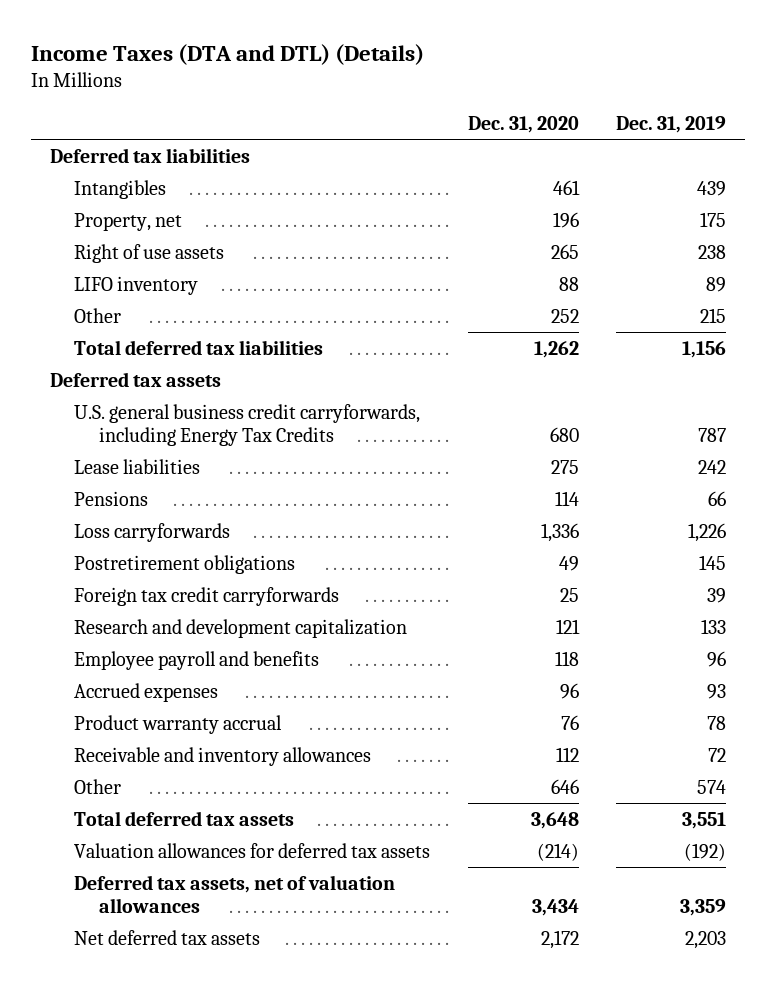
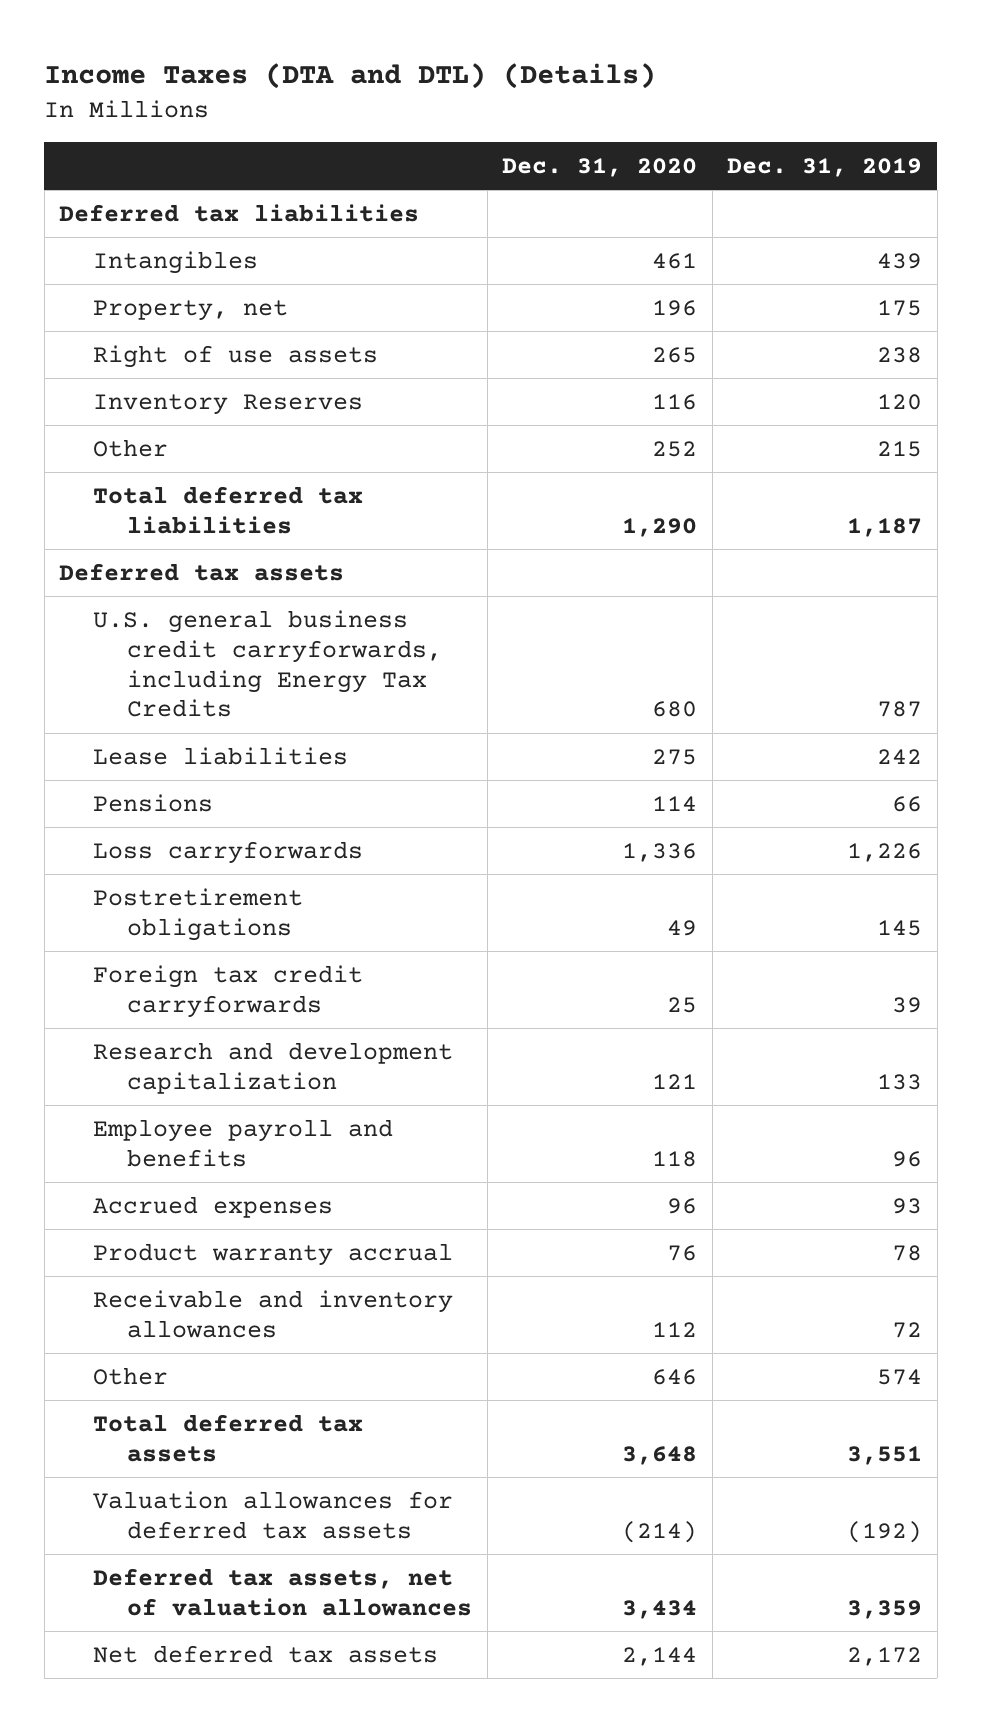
[74,275,199,295] LIFO inventory -> [93,393,364,415] Inventory Reserves
[558,276,579,291] 88 -> [652,393,698,410] 116
[706,276,727,292] 89 -> [877,393,923,410] 120
[533,340,579,358] 1,262 -> [622,517,698,537] 1,290
[682,340,727,358] 1,156 -> [847,517,923,537] 1,187
[540,929,579,949] 2,172 -> [622,1646,698,1666] 2,144
[685,930,727,949] 2,203 -> [847,1646,923,1666] 2,172

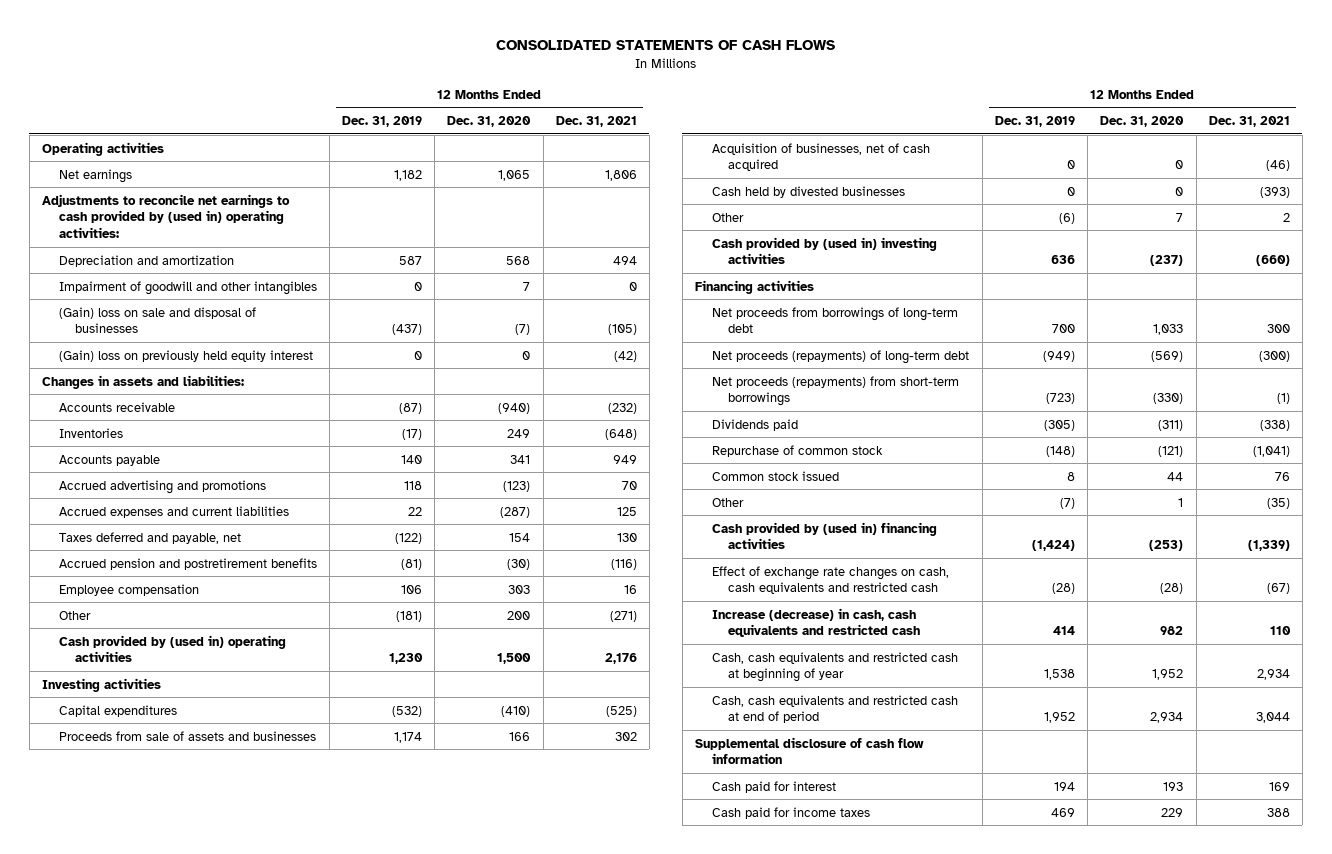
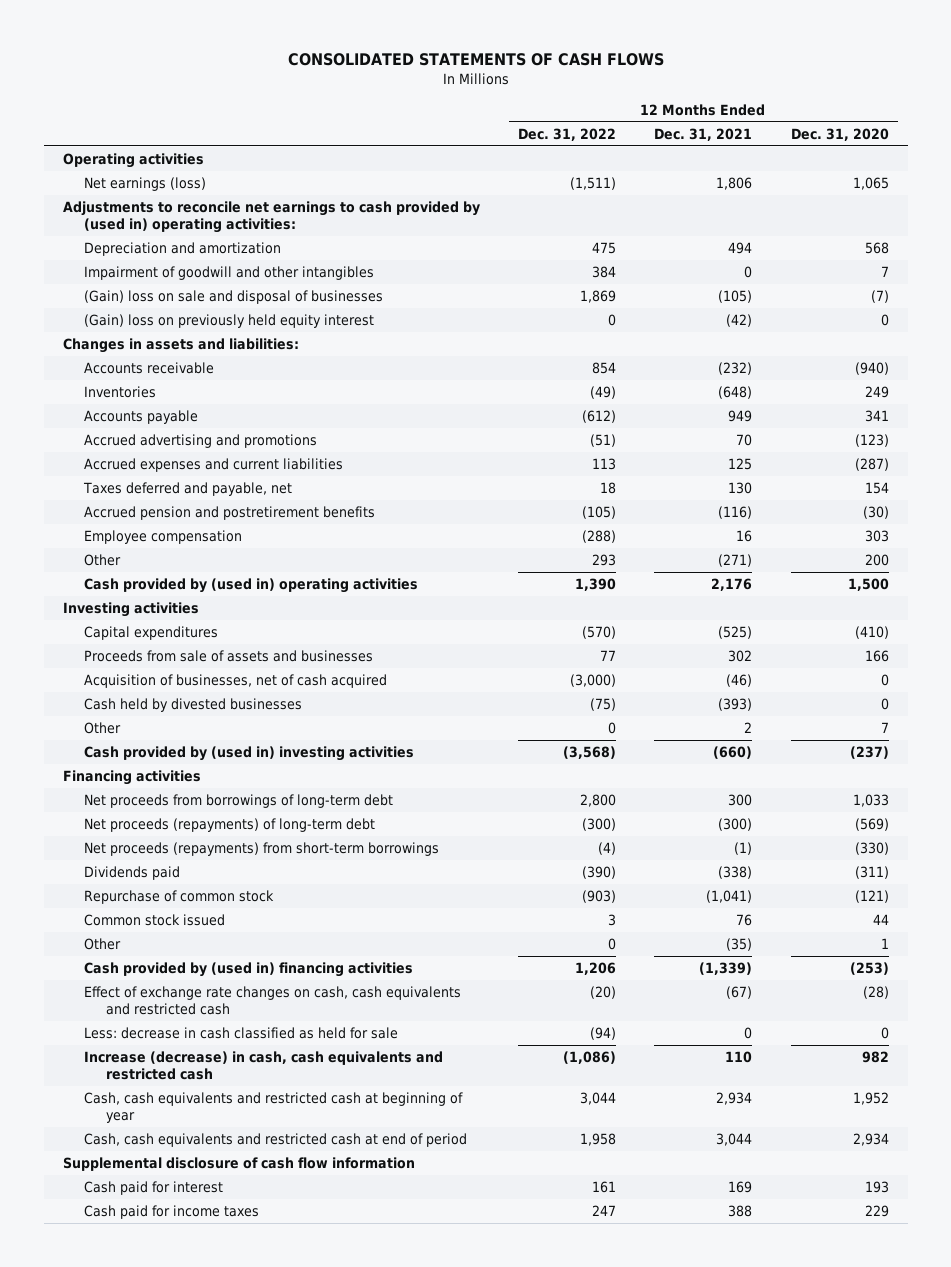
[341,115,422,127] Dec. 31, 2019 -> none
none -> [518,127,617,141] Dec. 31, 2022
[58,168,132,183] Net earnings -> [84,177,207,192] Net earnings (loss)
none -> [84,1027,399,1040] Less: decrease in cash classified as held for sale

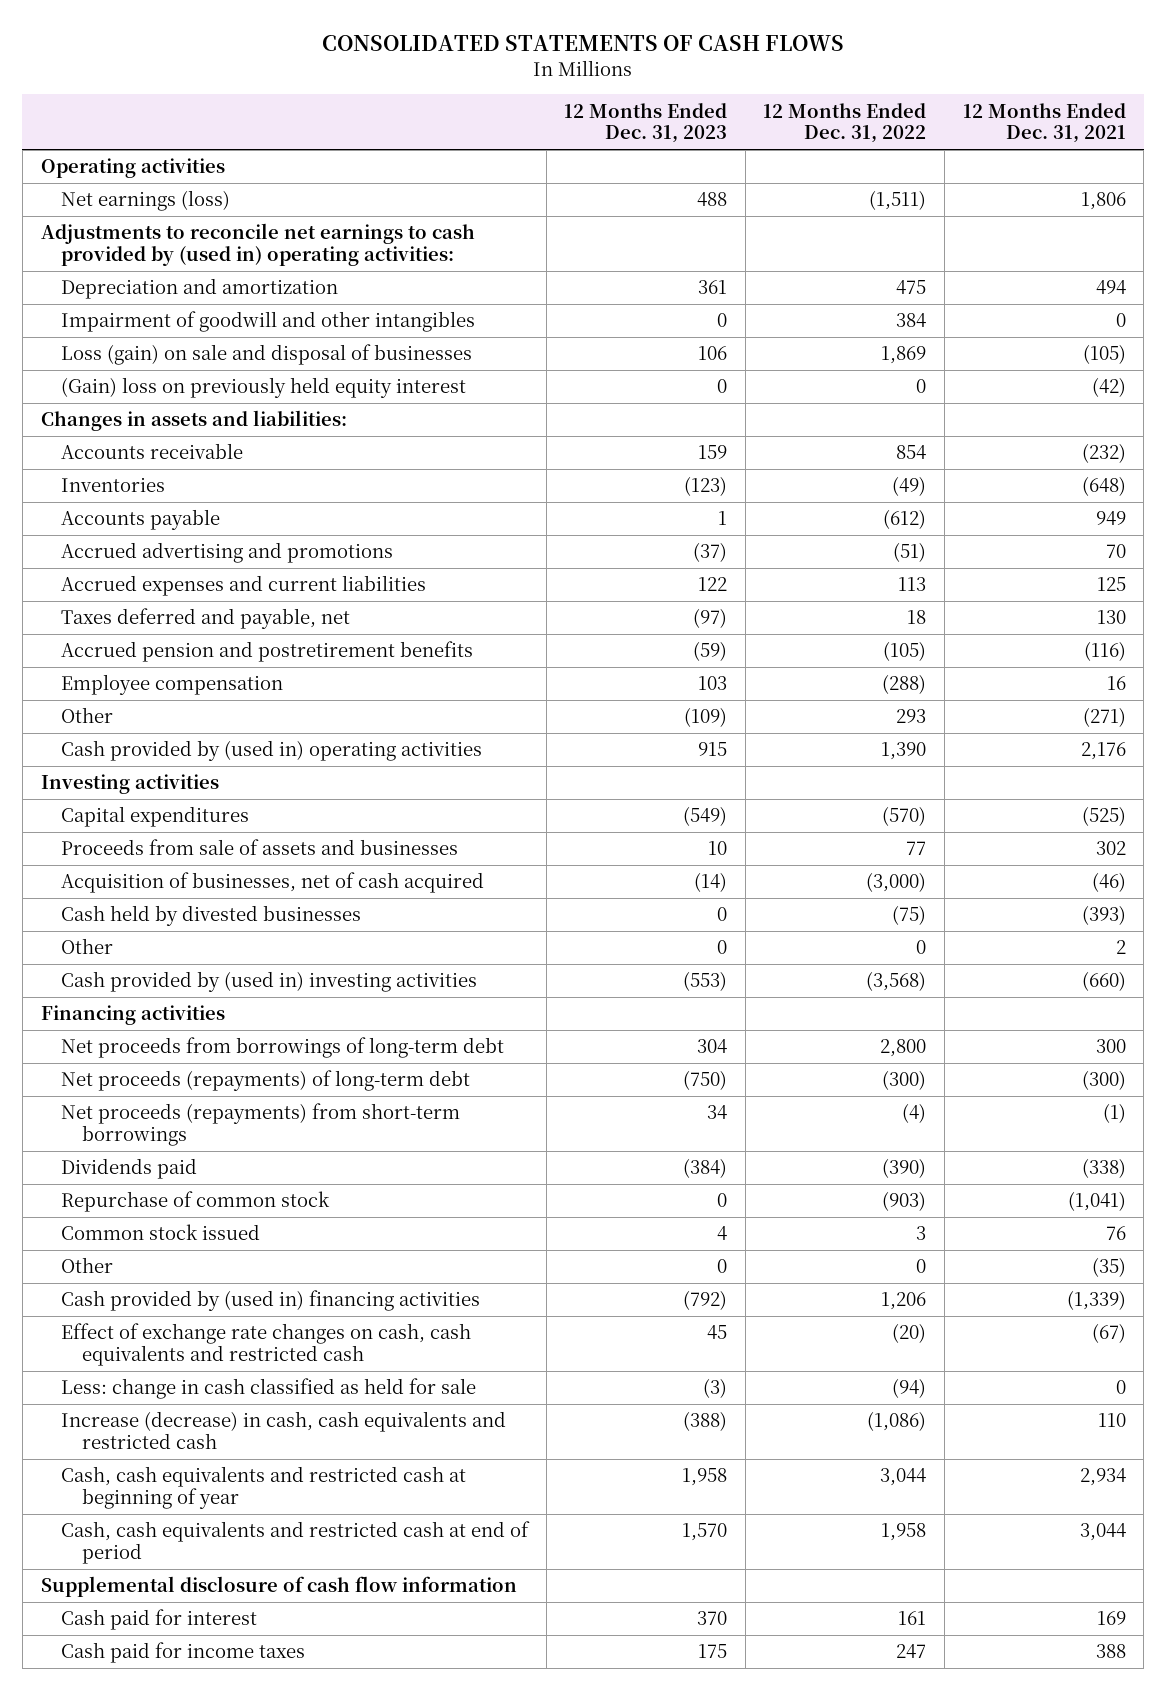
[790,127,889,141] Dec. 31, 2020 -> none
none -> [564,102,728,144] 12 Months Ended Dec. 31, 2023
[84,290,384,305] (Gain) loss on sale and disposal of businesses -> [61,344,473,366] Loss (gain) on sale and disposal of businesses
[84,1027,399,1040] Less: decrease in cash classified as held for sale -> [61,1378,477,1400] Less: change in cash classified as held for sale

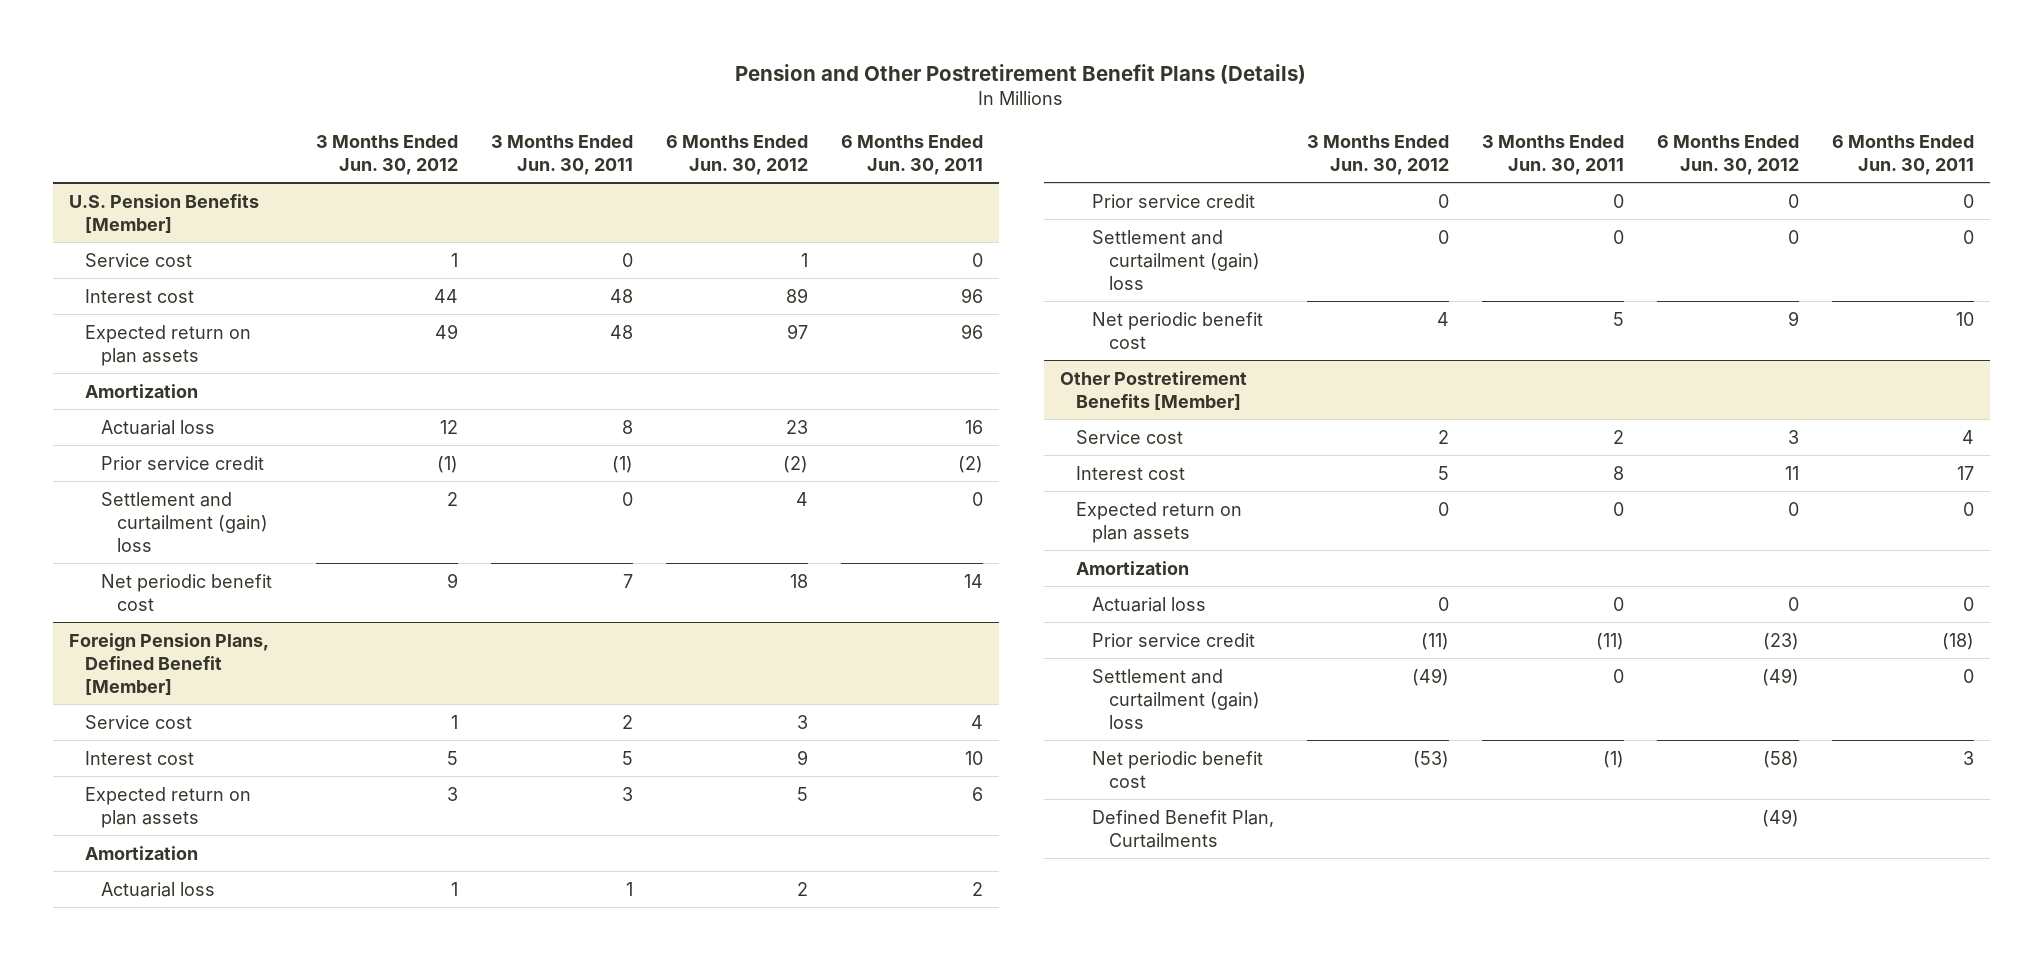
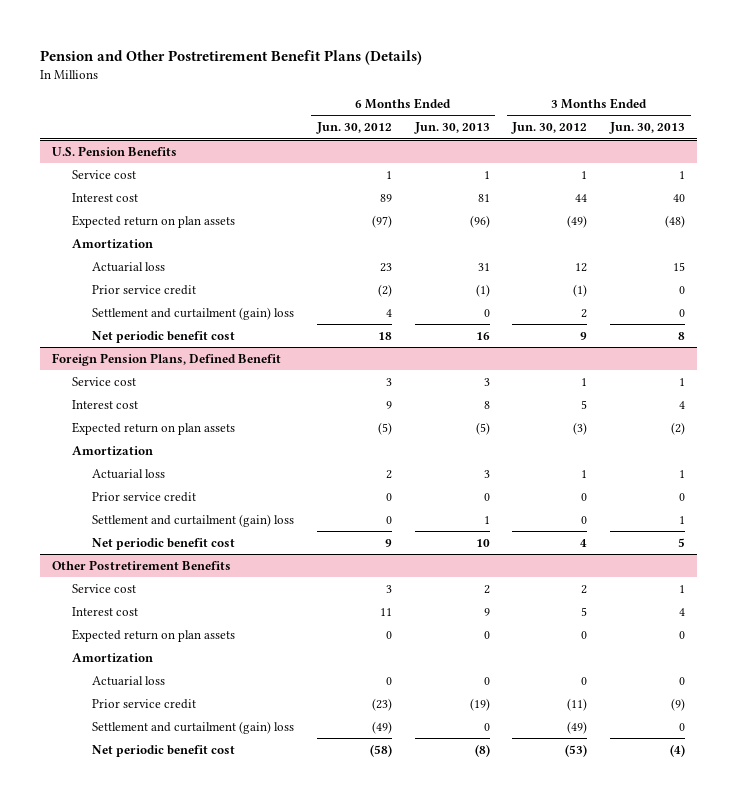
[490,134,633,175] 3 Months Ended Jun. 30, 2011 -> none
[840,134,983,175] 6 Months Ended Jun. 30, 2011 -> none
none -> [413,122,490,135] Jun. 30, 2013
none -> [609,122,686,135] Jun. 30, 2013
[69,193,260,234] U.S. Pension Benefits [Member] -> [51,145,177,156] U.S. Pension Benefits
[435,323,459,339] 49 -> [567,214,588,228] (49)
[786,323,808,339] 97 -> [371,214,392,228] (97)
[69,632,270,696] Foreign Pension Plans, Defined Benefit [Member] -> [51,352,281,366] Foreign Pension Plans, Defined Benefit
[447,786,459,801] 3 -> [573,421,588,435] (3)
[796,786,808,801] 5 -> [377,421,392,435] (5)
[1060,370,1248,411] Other Postretirement Benefits [Member] -> [51,559,231,570] Other Postretirement Benefits
[1092,809,1275,848] Defined Benefit Plan, Curtailments -> none

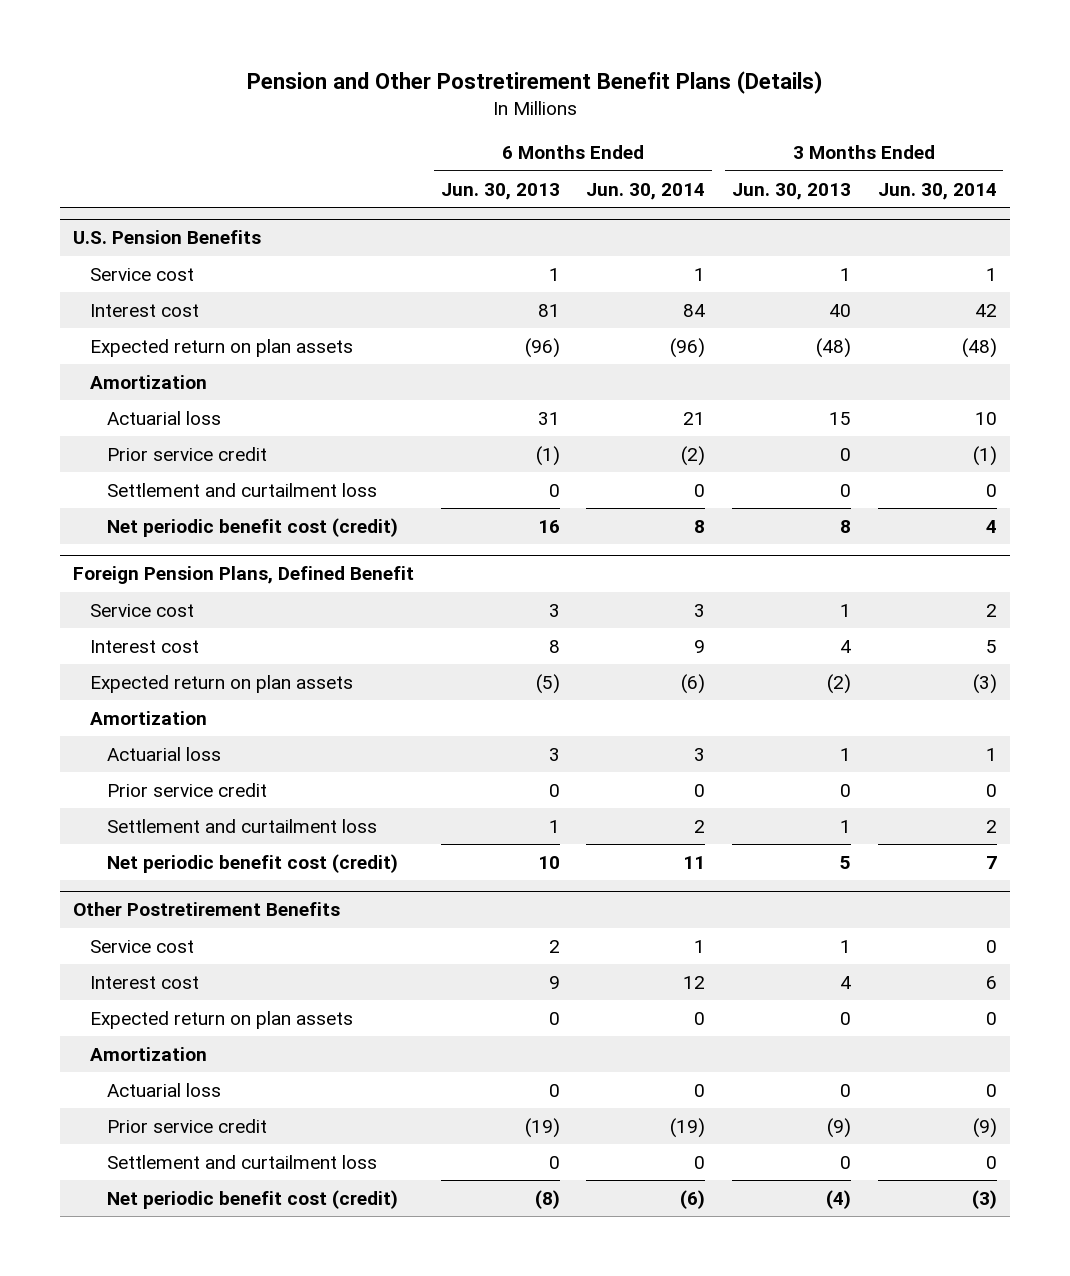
[315,122,392,135] Jun. 30, 2012 -> none
[511,122,588,135] Jun. 30, 2012 -> none
none -> [586,182,706,200] Jun. 30, 2014
none -> [877,182,997,200] Jun. 30, 2014
[92,306,295,320] Settlement and curtailment (gain) loss -> [107,483,378,498] Settlement and curtailment loss
[92,330,236,343] Net periodic benefit cost -> [107,518,399,538] Net periodic benefit cost (credit)
[92,513,295,527] Settlement and curtailment (gain) loss -> [107,819,378,834] Settlement and curtailment loss
[92,537,236,550] Net periodic benefit cost -> [107,854,399,874] Net periodic benefit cost (credit)
[92,720,295,734] Settlement and curtailment (gain) loss -> [107,1155,378,1170] Settlement and curtailment loss
[92,744,236,757] Net periodic benefit cost -> [107,1190,399,1210] Net periodic benefit cost (credit)

